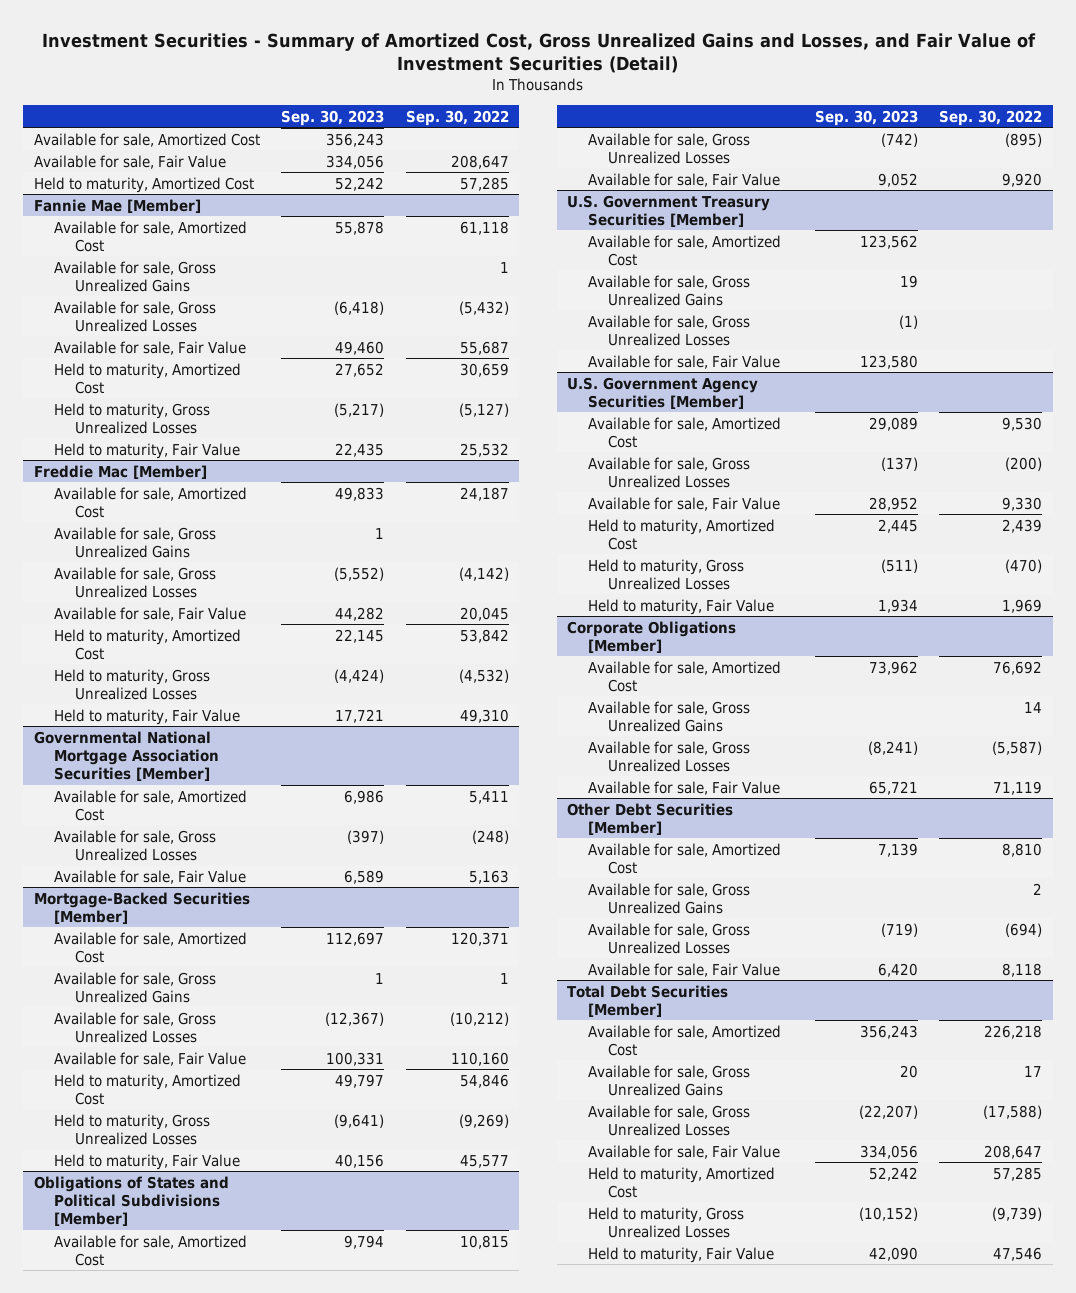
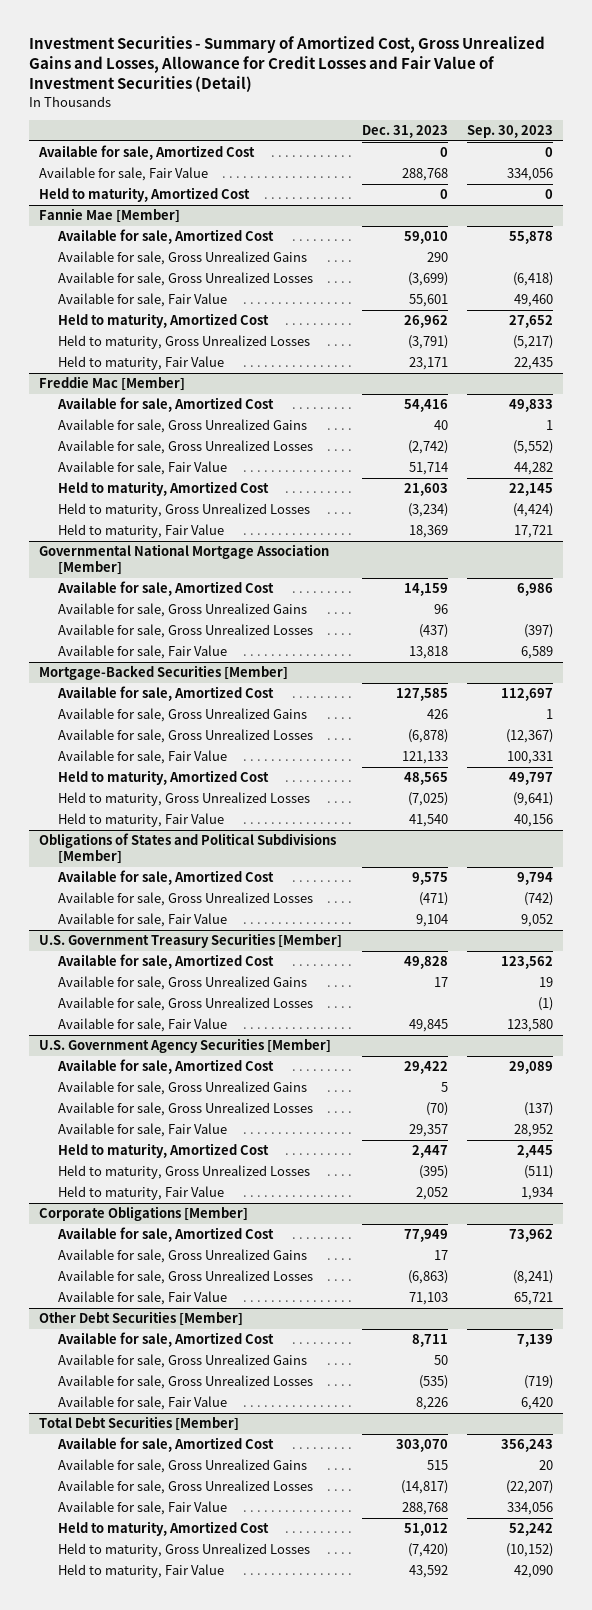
[42,32,1037,73] Investment Securities - Summary of Amortized Cost, Gross Unrealized Gains and Losses, and Fair Value of Investment Securities (Detail) -> [28,35,545,93] Investment Securities - Summary of Amortized Cost, Gross Unrealized Gains and Losses, Allowance for Credit Losses and Fair Value of Investment Securities (Detail)
[405,109,509,126] Sep. 30, 2022 -> none
none -> [361,124,448,138] Dec. 31, 2023
[326,132,385,147] 356,243 -> [545,147,554,158] 0
[335,176,385,191] 52,242 -> [545,189,554,200] 0
[33,730,220,781] Governmental National Mortgage Association Securities [Member] -> [38,544,329,576] Governmental National Mortgage Association [Member]
none -> [57,603,307,618] Available for sale, Gross Unrealized Gains
none -> [57,1081,307,1096] Available for sale, Gross Unrealized Gains

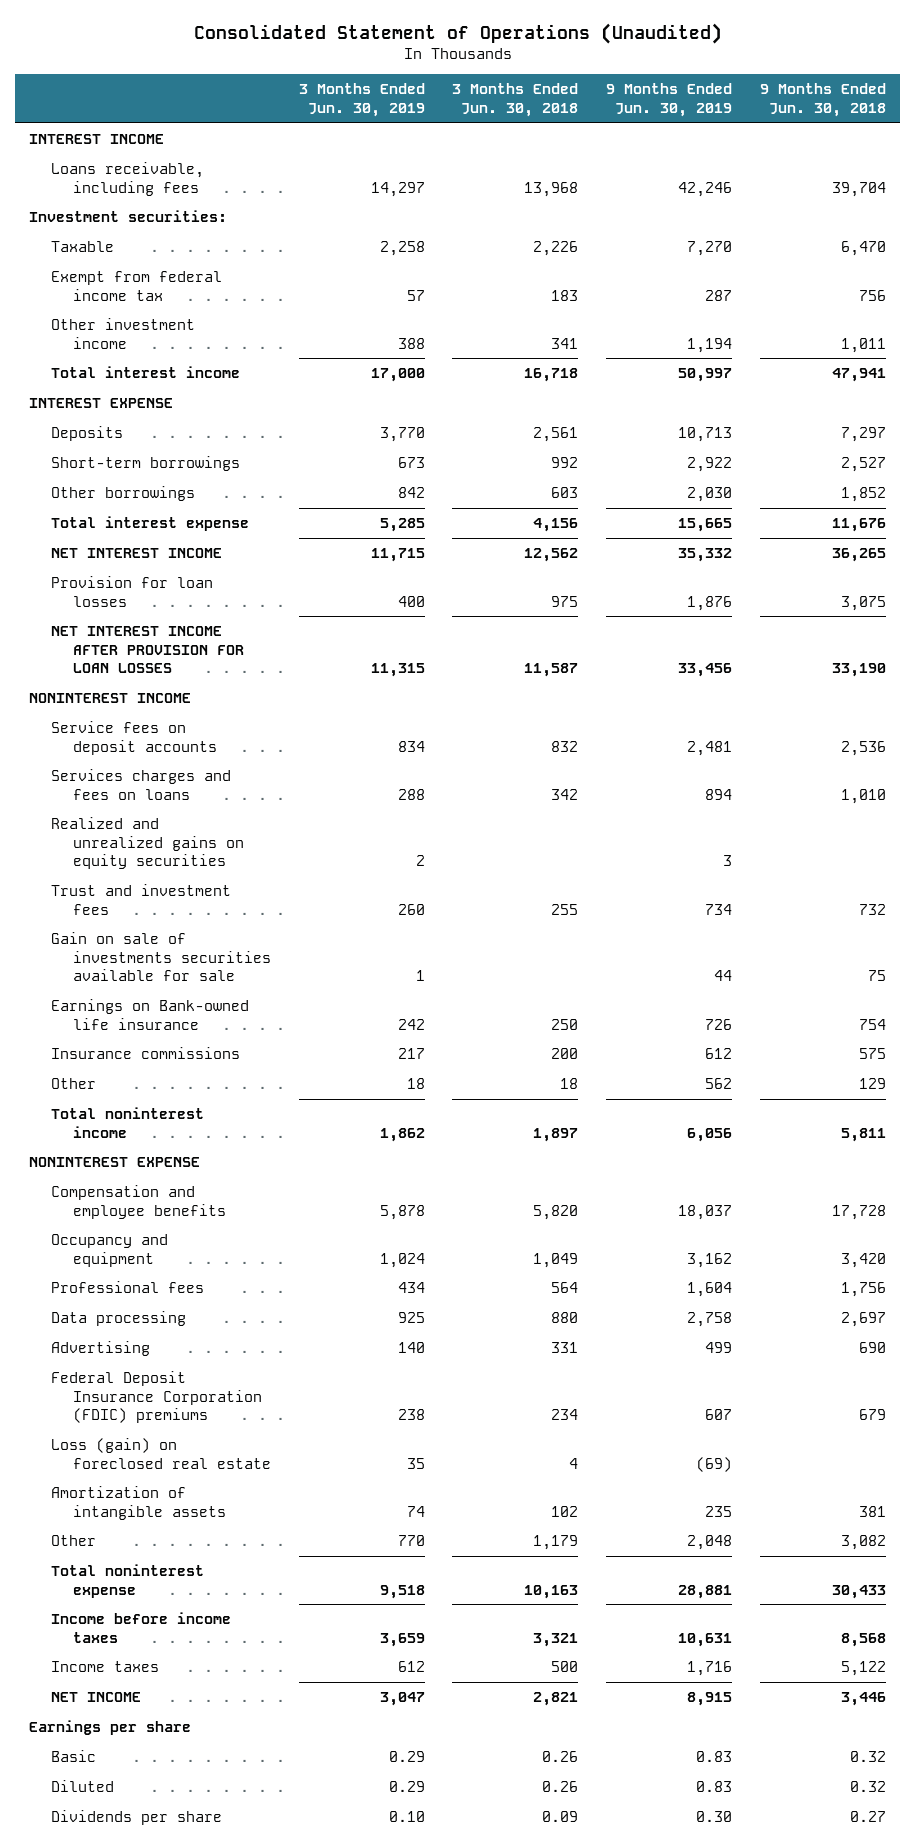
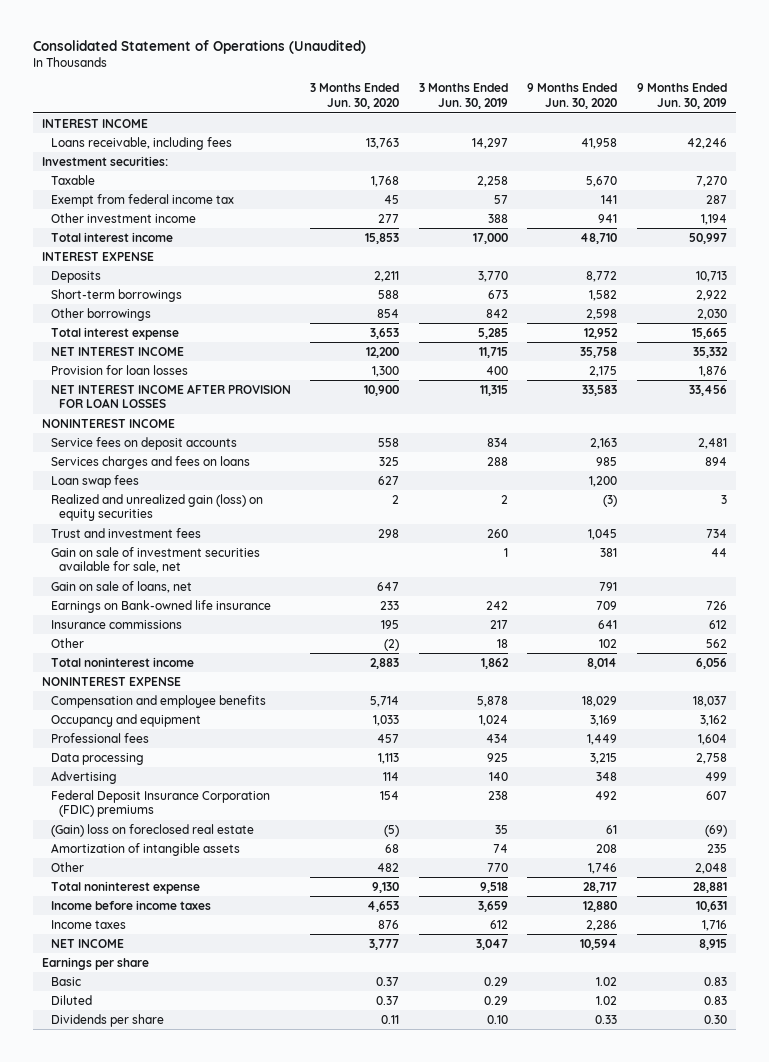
[452,83,579,117] 3 Months Ended Jun. 30, 2018 -> none
[759,83,886,117] 9 Months Ended Jun. 30, 2018 -> none
none -> [310,83,400,110] 3 Months Ended Jun. 30, 2020
none -> [527,83,618,110] 9 Months Ended Jun. 30, 2020
none -> [50,474,139,488] Loan swap fees
[51,817,244,870] Realized and unrealized gains on equity securities -> [50,493,263,522] Realized and unrealized gain (loss) on equity securities
[51,932,271,982] Gain on sale of investments securities available for sale -> [50,546,260,574] Gain on sale of investment securities available for sale, net
none -> [50,580,192,593] Gain on sale of loans, net
[51,1438,271,1469] Loss (gain) on foreclosed real estate -> [50,823,254,837] (Gain) loss on foreclosed real estate

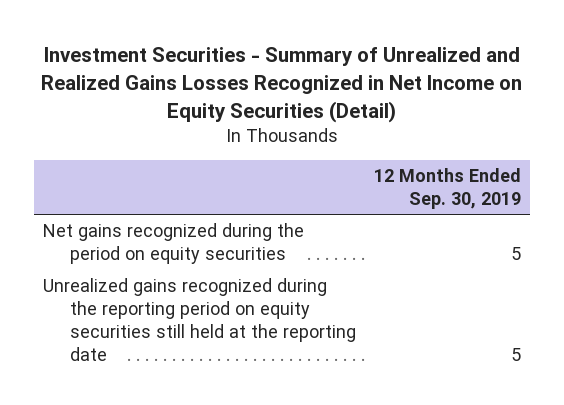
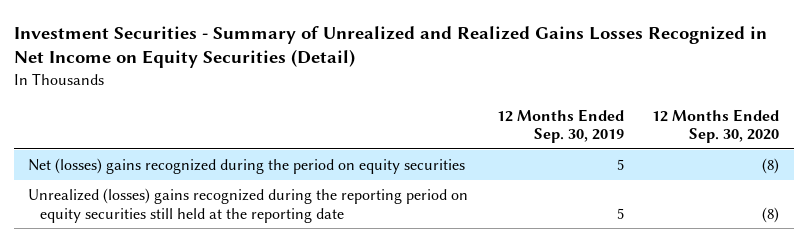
none -> [652,108,780,144] 12 Months Ended Sep. 30, 2020
[43,223,305,265] Net gains recognized during the period on equity securities -> [28,158,466,175] Net (losses) gains recognized during the period on equity securities
[43,278,357,362] Unrealized gains recognized during the reporting period on equity securities still held at the reporting date -> [28,188,469,223] Unrealized (losses) gains recognized during the reporting period on equity securities still held at the reporting date

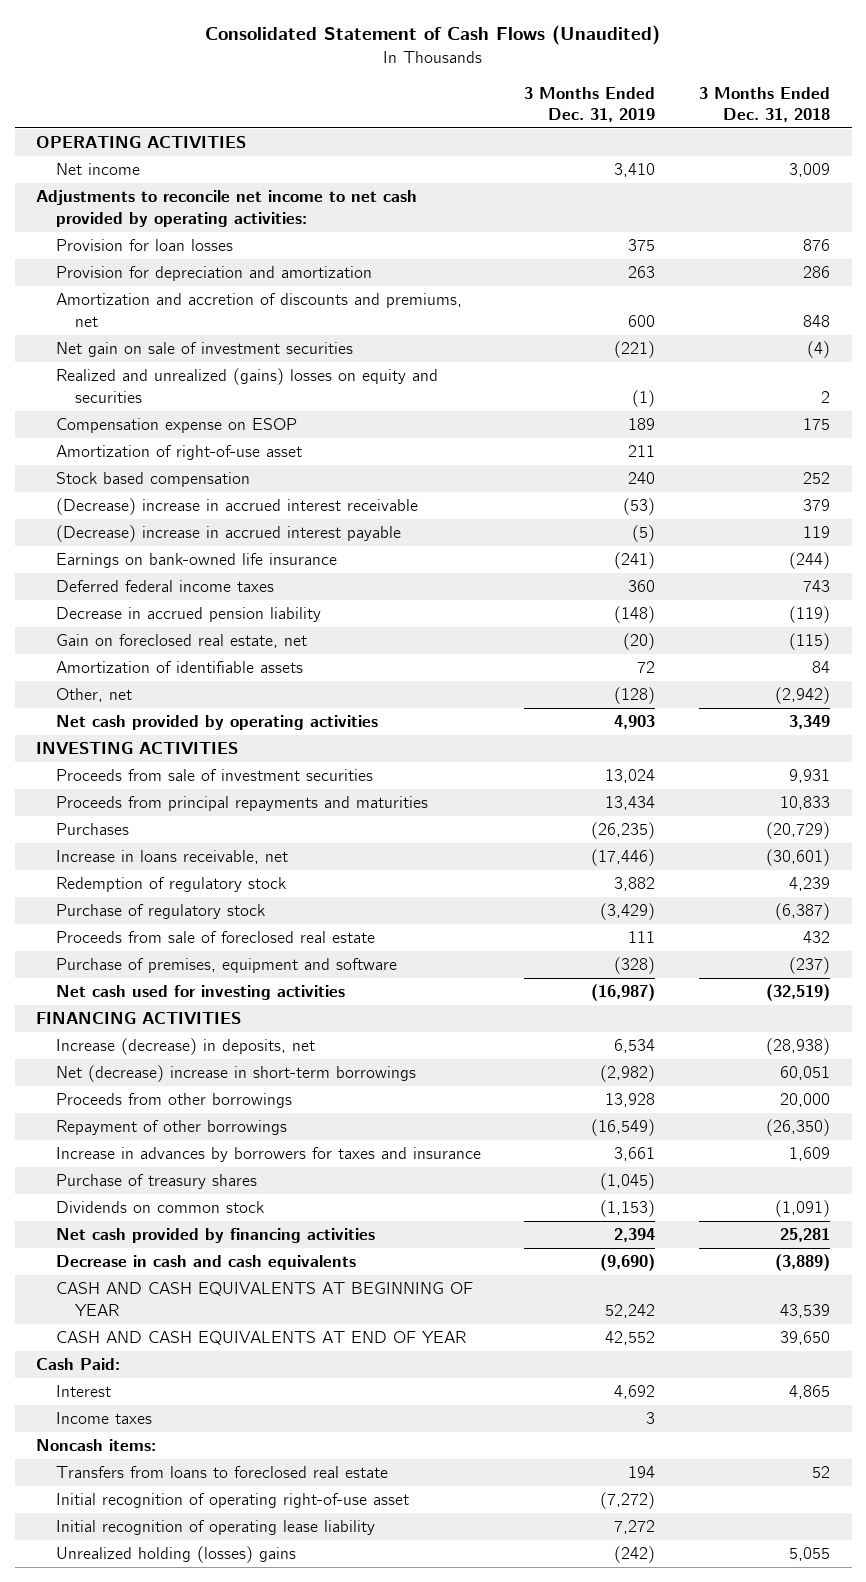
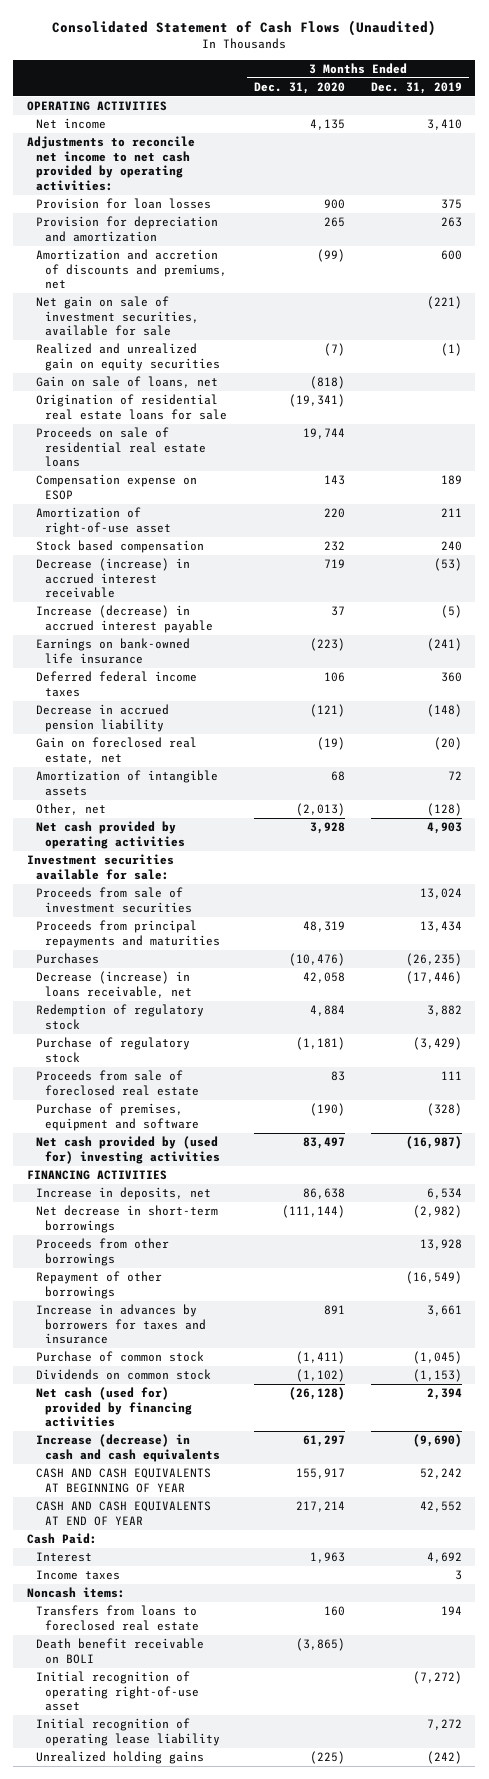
[698,86,830,122] 3 Months Ended Dec. 31, 2018 -> none
none -> [253,81,345,94] Dec. 31, 2020
[55,342,353,358] Net gain on sale of investment securities -> [35,296,200,337] Net gain on sale of investment securities, available for sale
[55,368,438,403] Realized and unrealized (gains) losses on equity and securities -> [35,343,221,371] Realized and unrealized gain on equity securities
none -> [35,376,218,389] Gain on sale of loans, net
none -> [35,394,228,420] Origination of residential real estate loans for sale
none -> [35,427,207,468] Proceeds on sale of residential real estate loans
[55,498,418,516] (Decrease) increase in accrued interest receivable -> [35,558,190,599] Decrease (increase) in accrued interest receivable
[55,525,401,543] (Decrease) increase in accrued interest payable -> [35,605,214,633] Increase (decrease) in accrued interest payable
[55,661,303,674] Amortization of identifiable assets -> [35,770,218,796] Amortization of intangible assets
[36,742,239,755] INVESTING ACTIVITIES -> none
none -> [26,854,174,880] Investment securities available for sale:
[55,850,288,865] Increase in loans receivable, net -> [35,971,193,998] Decrease (increase) in loans receivable, net
[55,985,345,1001] Net cash used for investing activities -> [35,1136,221,1164] Net cash provided by (used for) investing activities
[55,1038,315,1056] Increase (decrease) in deposits, net -> [35,1187,211,1201] Increase in deposits, net
[55,1065,416,1083] Net (decrease) increase in short-term borrowings -> [35,1205,218,1233] Net decrease in short-term borrowings
[55,1174,257,1190] Purchase of treasury shares -> [35,1351,204,1363] Purchase of common stock
[55,1228,375,1244] Net cash provided by financing activities -> [35,1387,193,1428] Net cash (used for) provided by financing activities
[55,1255,356,1271] Decrease in cash and cash equivalents -> [35,1434,221,1462] Increase (decrease) in cash and cash equivalents
none -> [35,1638,204,1664] Death benefit receivable on BOLI
[55,1546,296,1564] Unrealized holding (losses) gains -> [35,1751,204,1765] Unrealized holding gains

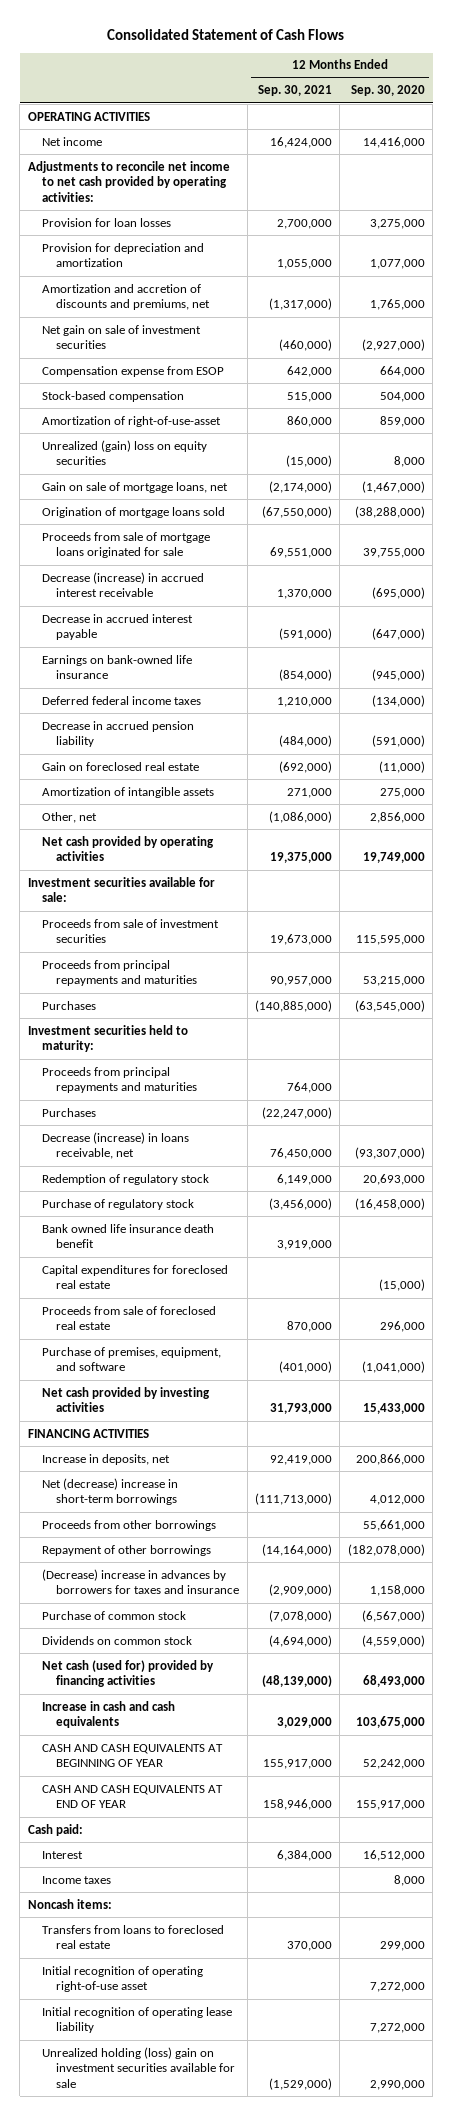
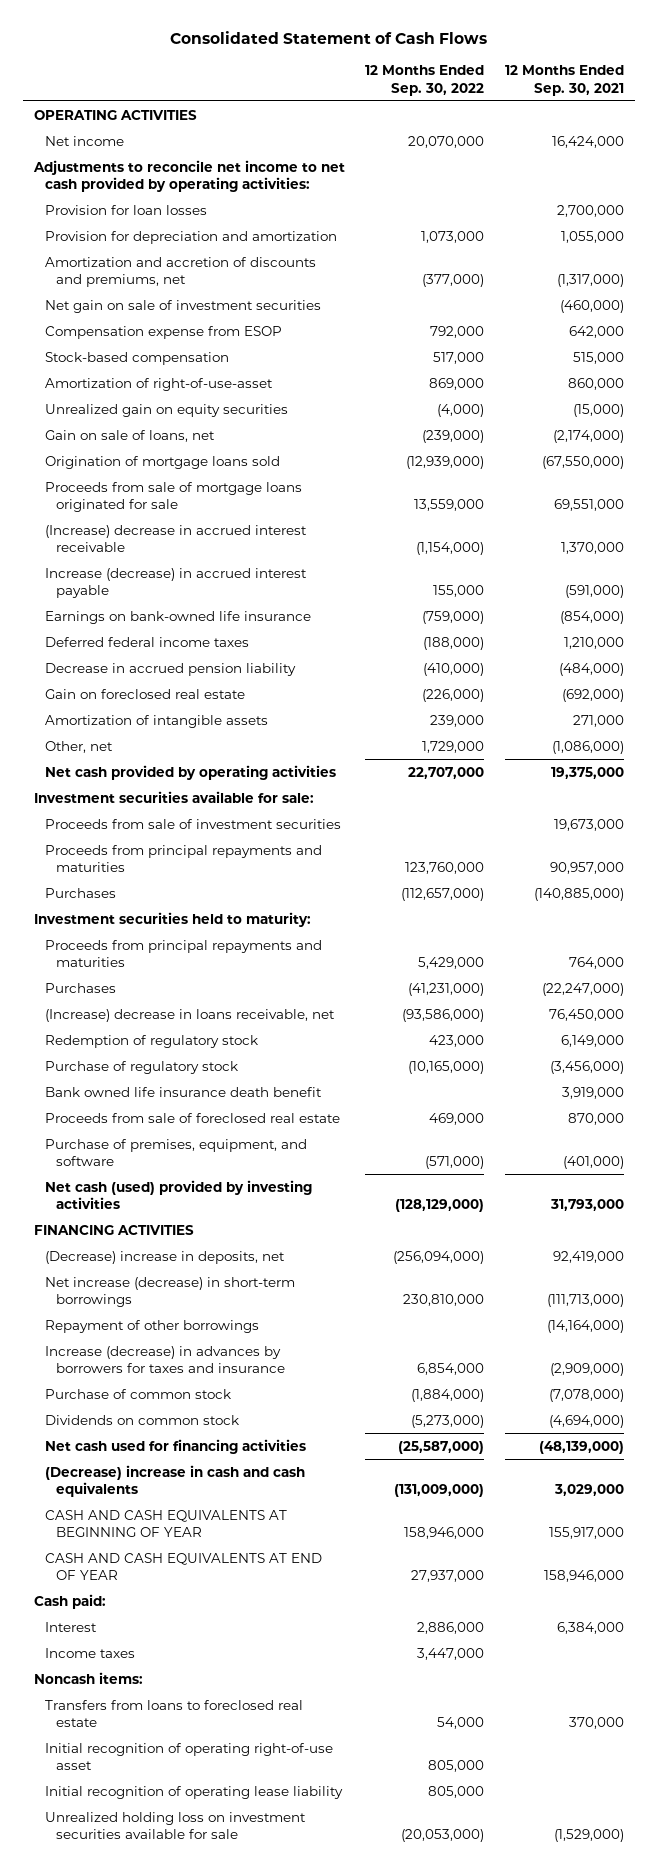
[350,85,425,97] Sep. 30, 2020 -> none
none -> [365,65,485,96] 12 Months Ended Sep. 30, 2022
[42,439,208,466] Unrealized (gain) loss on equity securities -> [44,403,288,417] Unrealized gain on equity securities
[42,481,229,493] Gain on sale of mortgage loans, net -> [44,429,215,442] Gain on sale of loans, net
[42,571,205,598] Decrease (increase) in accrued interest receivable -> [44,524,307,552] (Increase) decrease in accrued interest receivable
[42,613,194,641] Decrease in accrued interest payable -> [44,567,307,598] Increase (decrease) in accrued interest payable
[42,1131,190,1160] Decrease (increase) in loans receivable, net -> [44,1008,335,1022] (Increase) decrease in loans receivable, net
[42,1264,229,1290] Capital expenditures for foreclosed real estate -> none
[42,1386,211,1413] Net cash provided by investing activities -> [44,1179,312,1209] Net cash (used) provided by investing activities
[42,1519,217,1531] Proceeds from other borrowings -> none
[42,1453,171,1465] Increase in deposits, net -> [44,1250,285,1264] (Decrease) increase in deposits, net
[42,1477,179,1506] Net (decrease) increase in short-term borrowings -> [44,1276,295,1307] Net increase (decrease) in short-term borrowings
[42,1568,240,1595] (Decrease) increase in advances by borrowers for taxes and insurance -> [44,1345,286,1373] Increase (decrease) in advances by borrowers for taxes and insurance
[42,1659,215,1688] Net cash (used for) provided by financing activities -> [44,1438,306,1454] Net cash used for financing activities
[42,1700,176,1729] Increase in cash and cash equivalents -> [44,1464,305,1497] (Decrease) increase in cash and cash equivalents
[42,2046,236,2089] Unrealized holding (loss) gain on investment securities available for sale -> [44,1811,306,1839] Unrealized holding loss on investment securities available for sale

